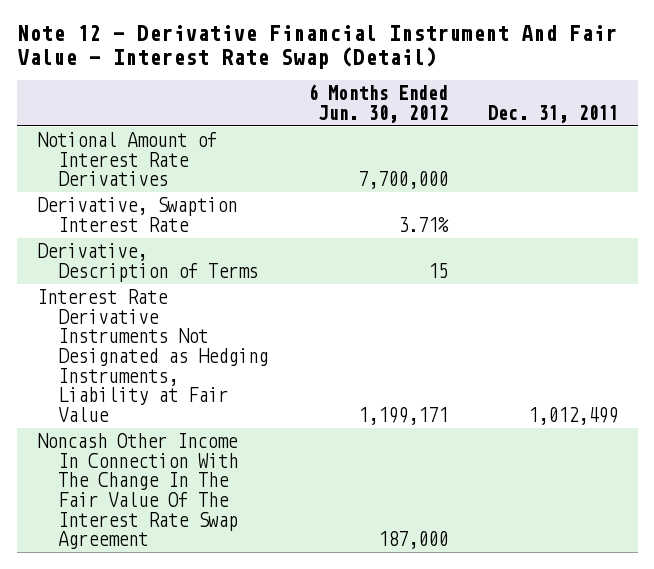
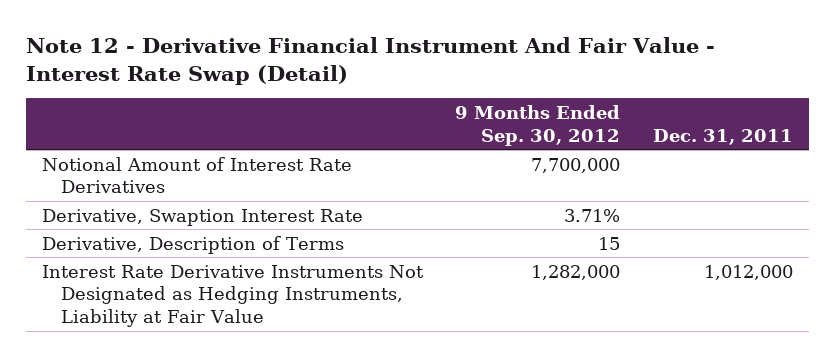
[308,84,449,123] 6 Months Ended Jun. 30, 2012 -> none
none -> [455,105,621,146] 9 Months Ended Sep. 30, 2012
[36,433,239,550] Noncash Other Income In Connection With The Change In The Fair Value Of The Interest Rate Swap Agreement -> none
[527,406,618,425] 1,012,499 -> [703,264,793,280] 1,012,000

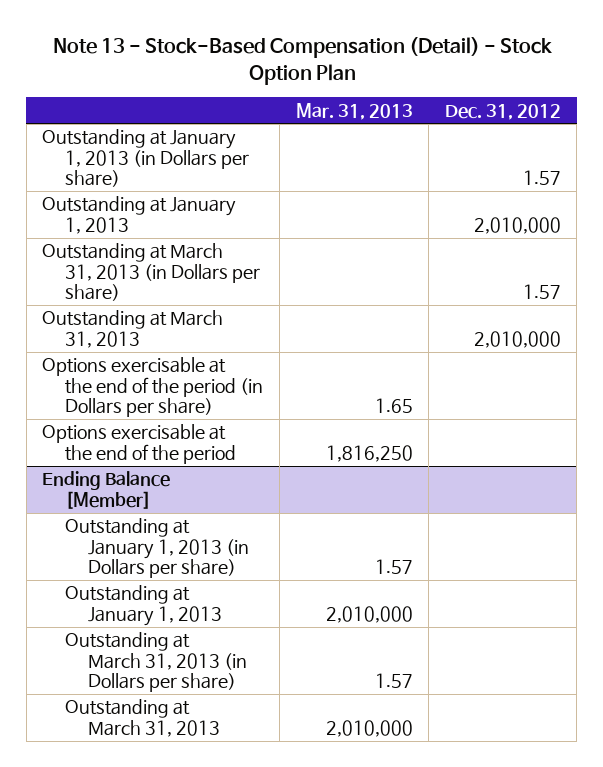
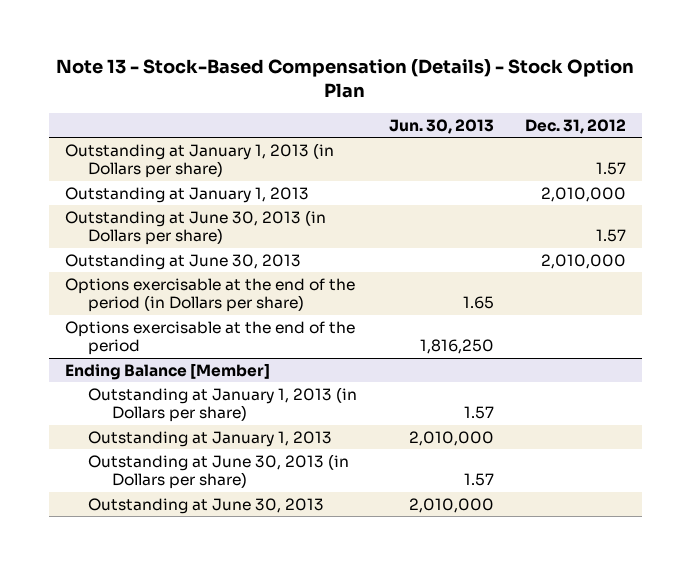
[52,37,552,85] Note 13 - Stock-Based Compensation (Detail) - Stock Option Plan -> [56,59,635,99] Note 13 - Stock-Based Compensation (Details) - Stock Option Plan
[295,102,413,120] Mar. 31, 2013 -> none
none -> [388,118,494,134] Jun. 30, 2013
[42,243,261,302] Outstanding at March 31, 2013 (in Dollars per share) -> [64,209,326,246] Outstanding at June 30, 2013 (in Dollars per share)
[42,310,224,348] Outstanding at March 31, 2013 -> [64,253,301,270] Outstanding at June 30, 2013
[65,632,248,693] Outstanding at March 31, 2013 (in Dollars per share) -> [88,453,350,490] Outstanding at June 30, 2013 (in Dollars per share)
[65,699,221,737] Outstanding at March 31, 2013 -> [88,497,325,514] Outstanding at June 30, 2013

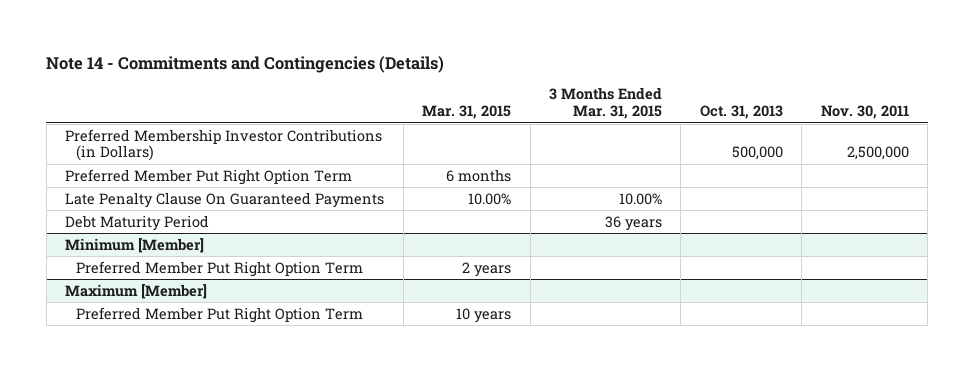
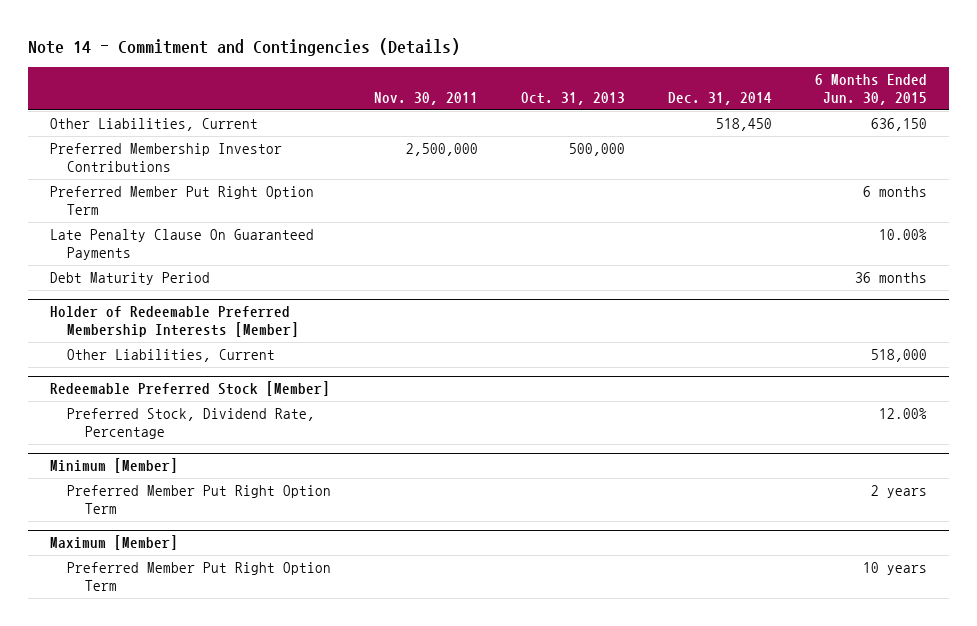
[46,55,445,73] Note 14 - Commitments and Contingencies (Details) -> [28,37,461,56] Note 14 - Commitment and Contingencies (Details)
[422,105,512,120] Mar. 31, 2015 -> none
[549,87,663,120] 3 Months Ended Mar. 31, 2015 -> none
none -> [668,92,773,106] Dec. 31, 2014
none -> [815,74,928,106] 6 Months Ended Jun. 30, 2015
none -> [49,118,258,132] Other Liabilities, Current
[65,128,383,162] Preferred Membership Investor Contributions (in Dollars) -> [49,143,282,173] Preferred Membership Investor Contributions
none -> [49,306,300,338] Holder of Redeemable Preferred Membership Interests [Member]
none -> [67,349,276,363] Other Liabilities, Current
none -> [49,381,330,397] Redeemable Preferred Stock [Member]
none -> [67,408,316,440] Preferred Stock, Dividend Rate, Percentage

